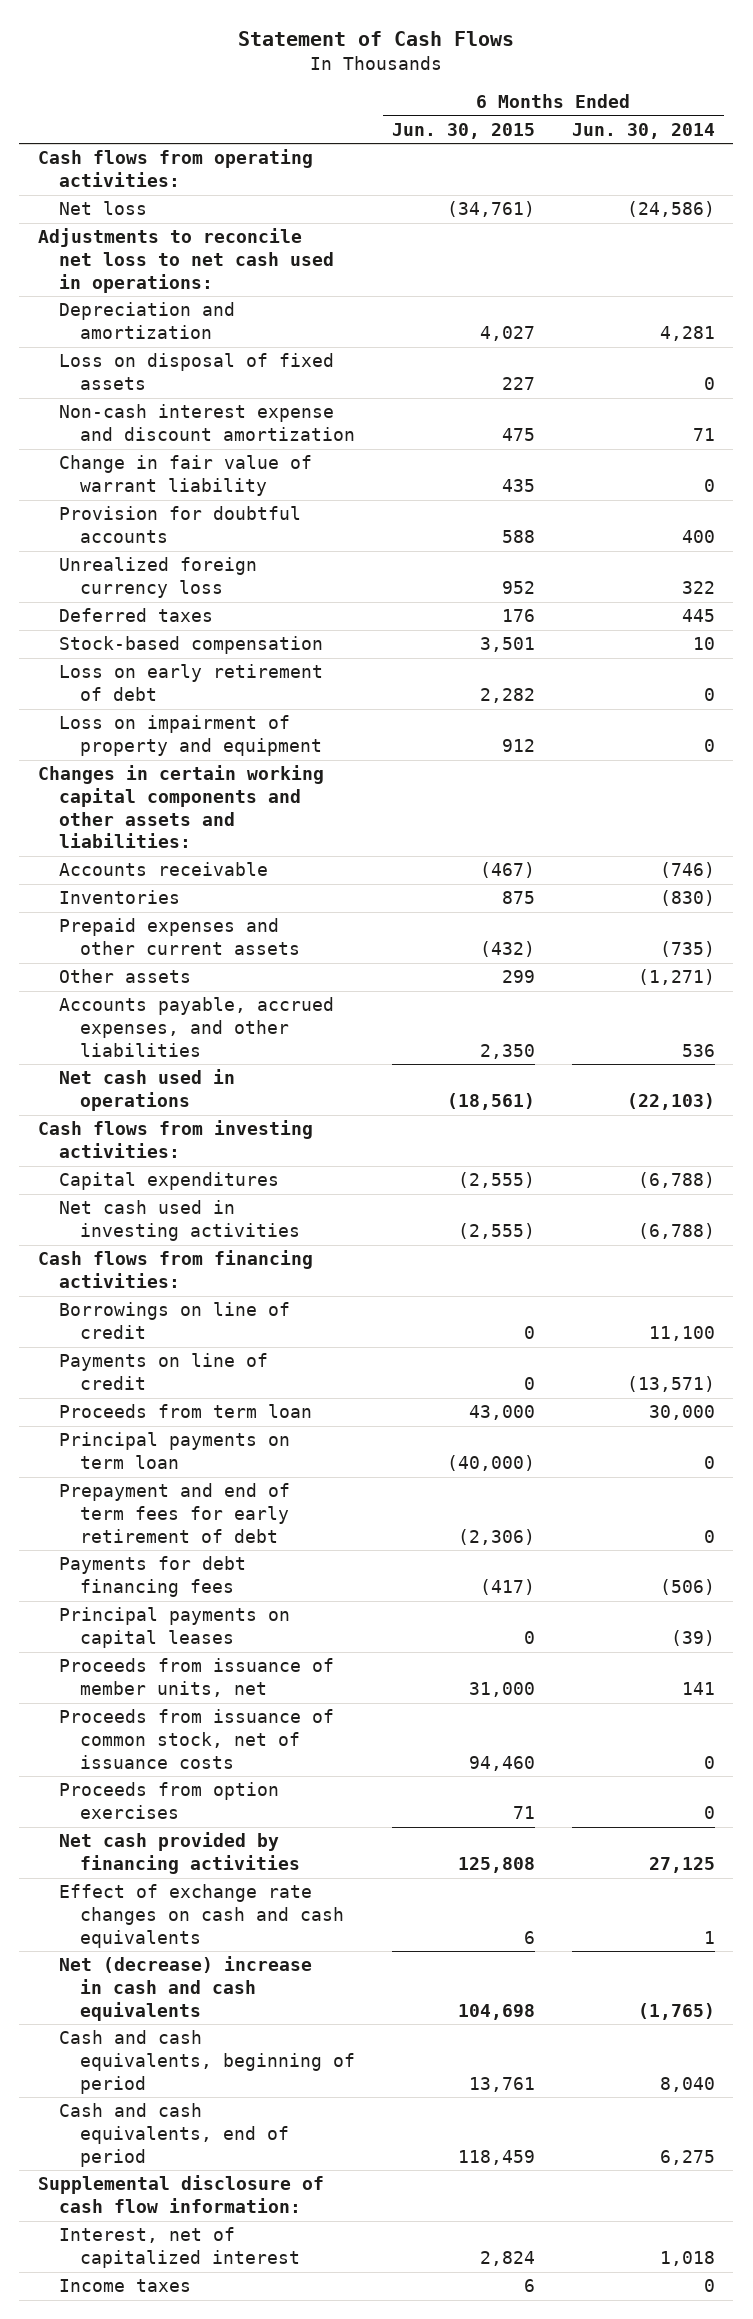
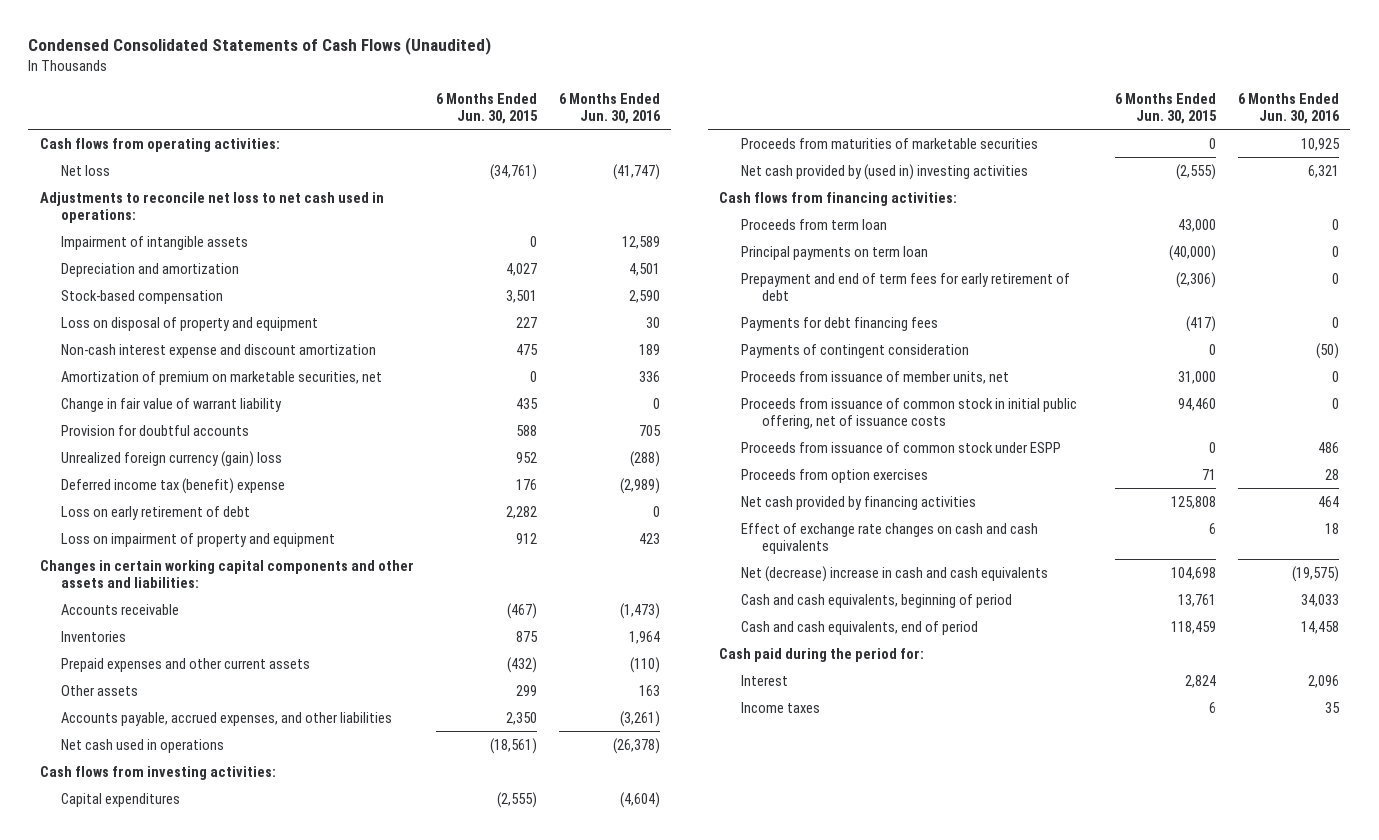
[238,31,515,47] Statement of Cash Flows -> [28,37,492,56] Condensed Consolidated Statements of Cash Flows (Unaudited)
[571,122,715,139] Jun. 30, 2014 -> none
none -> [558,93,661,125] 6 Months Ended Jun. 30, 2016
none -> [61,235,249,250] Impairment of intangible assets
[58,636,323,655] Stock-based compensation -> [61,289,224,304] Stock-based compensation
[58,353,334,390] Loss on disposal of fixed assets -> [61,316,319,331] Loss on disposal of property and equipment
none -> [61,370,383,385] Amortization of premium on marketable securities, net
[58,557,257,598] Unrealized foreign currency loss -> [61,450,283,467] Unrealized foreign currency (gain) loss
[58,608,213,623] Deferred taxes -> [61,477,286,494] Deferred income tax (benefit) expense
none -> [740,137,1038,149] Proceeds from maturities of marketable securities
[58,1200,301,1241] Net cash used in investing activities -> [740,163,1028,180] Net cash provided by (used in) investing activities
[58,1302,290,1339] Borrowings on line of credit -> none
[58,1353,268,1390] Payments on line of credit -> none
[58,1607,290,1648] Principal payments on capital leases -> none
none -> [740,343,969,358] Payments of contingent consideration
none -> [740,397,1077,429] Proceeds from issuance of common stock in initial public offering, net of issuance costs
[58,1709,334,1769] Proceeds from issuance of common stock, net of issuance costs -> [740,441,1061,453] Proceeds from issuance of common stock under ESPP
[468,1755,535,1771] 94,460 -> [1208,441,1216,453] 0
[37,2175,324,2213] Supplemental disclosure of cash flow information: -> [718,647,924,662] Cash paid during the period for:
[58,2227,301,2268] Interest, net of capitalized interest -> [740,674,788,686] Interest

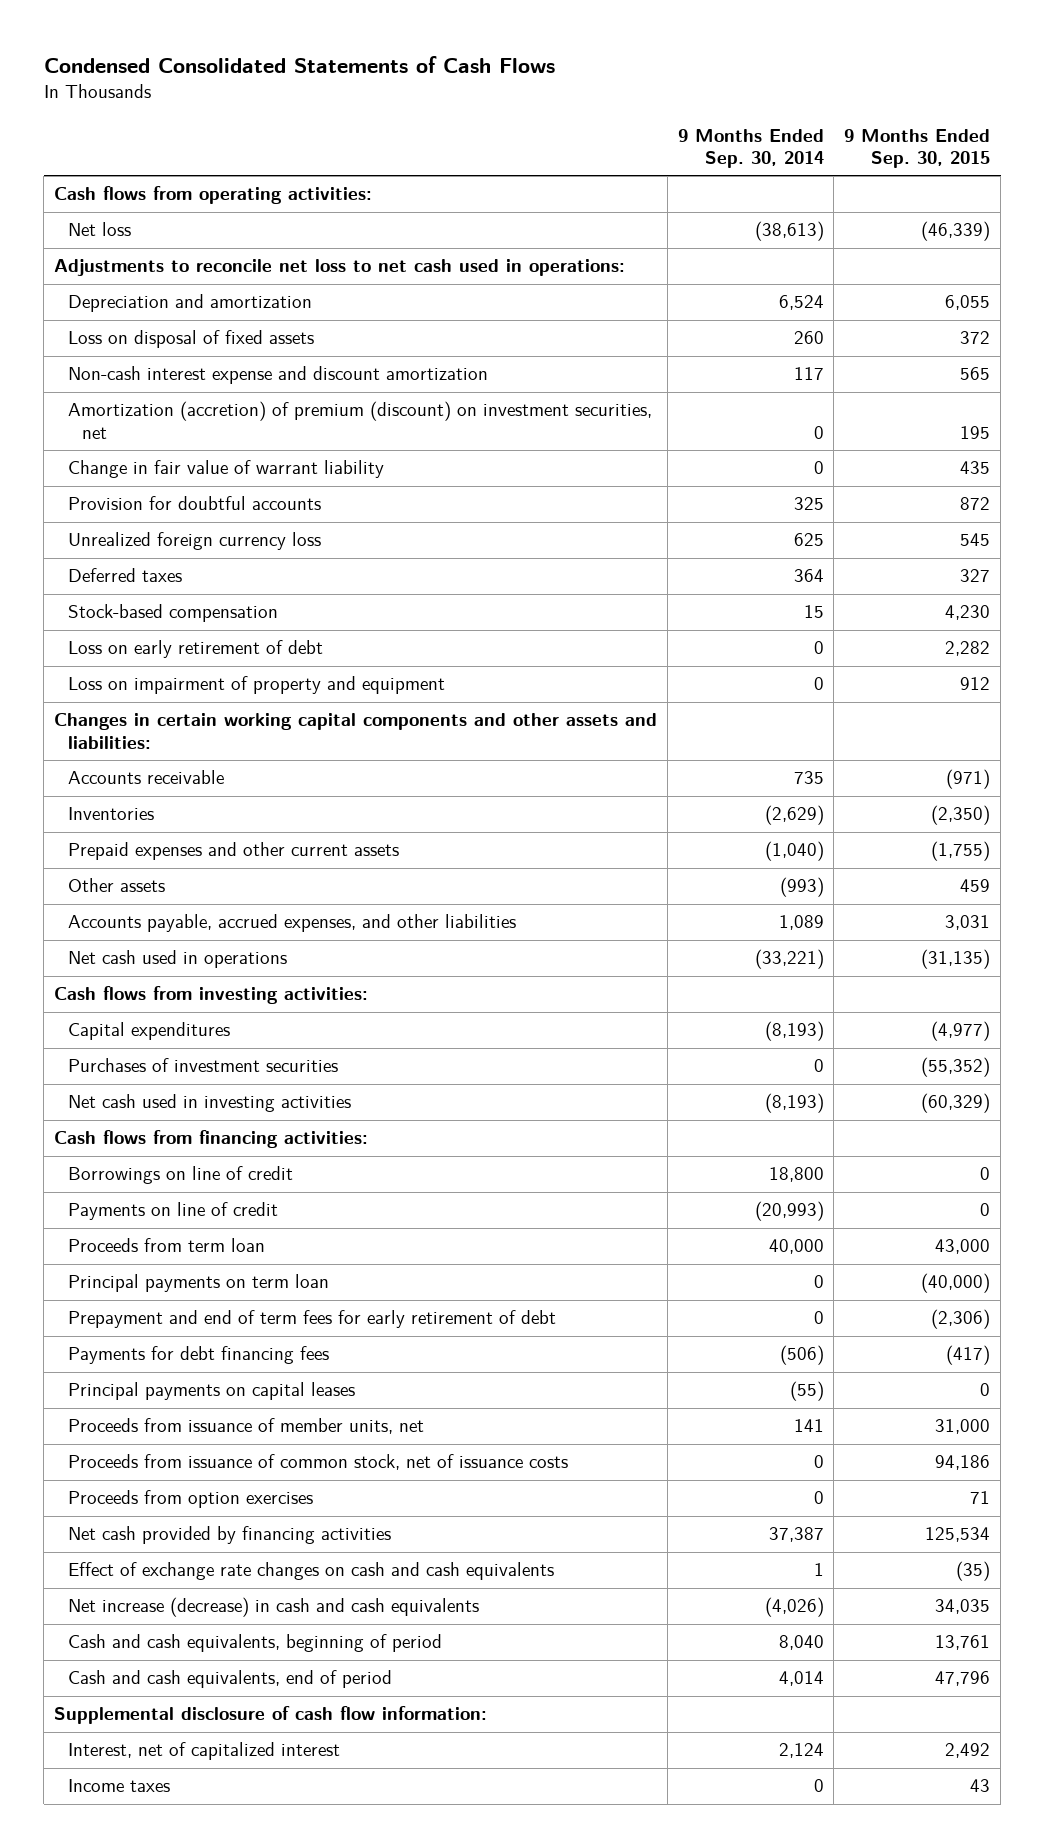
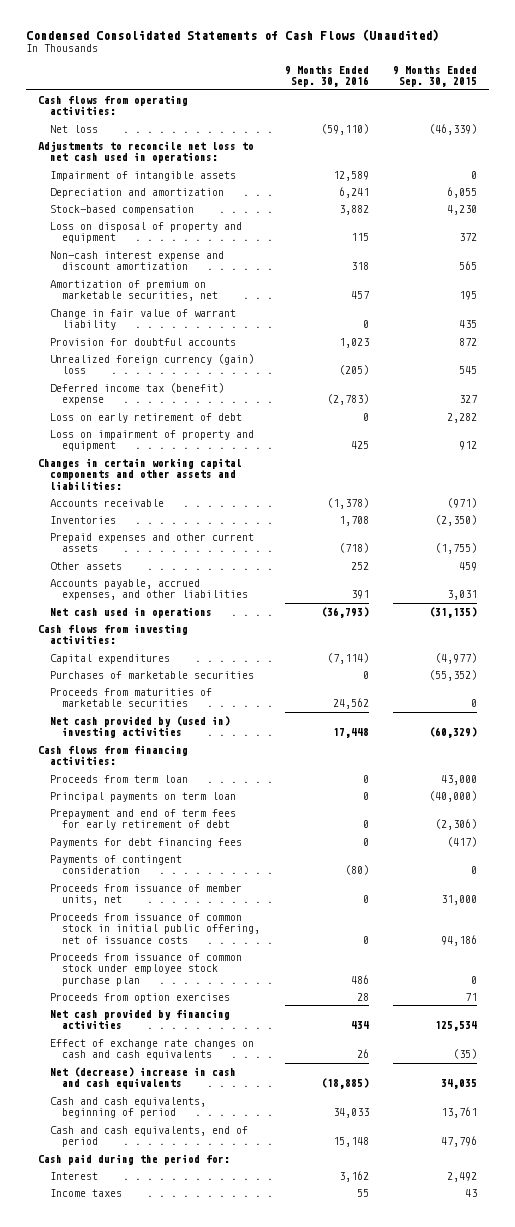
[43,56,555,74] Condensed Consolidated Statements of Cash Flows -> [25,28,439,41] Condensed Consolidated Statements of Cash Flows (Unaudited)
[677,128,824,168] 9 Months Ended Sep. 30, 2014 -> none
none -> [284,65,369,88] 9 Months Ended Sep. 30, 2016
none -> [50,170,237,181] Impairment of intangible assets
[68,604,279,623] Stock-based compensation -> [50,204,195,215] Stock-based compensation
[68,330,315,349] Loss on disposal of fixed assets -> [50,221,243,244] Loss on disposal of property and equipment
[68,401,653,439] Amortization (accretion) of premium (discount) on investment securities, net -> [50,279,219,302] Amortization of premium on marketable securities, net
[68,532,322,551] Unrealized foreign currency loss -> [50,353,255,375] Unrealized foreign currency (gain) loss
[68,568,183,583] Deferred taxes -> [50,382,225,406] Deferred income tax (benefit) expense
[68,1058,339,1073] Purchases of investment securities -> [50,670,255,679] Purchases of marketable securities
none -> [50,687,213,708] Proceeds from maturities of marketable securities
[68,1094,352,1113] Net cash used in investing activities -> [50,715,231,739] Net cash provided by (used in) investing activities
[68,1166,294,1185] Borrowings on line of credit -> none
[68,1202,279,1221] Payments on line of credit -> none
[68,1382,356,1401] Principal payments on capital leases -> none
none -> [50,854,183,875] Payments of contingent consideration
none -> [50,912,261,944] Proceeds from issuance of common stock in initial public offering, net of issuance costs
[68,1454,569,1471] Proceeds from issuance of common stock, net of issuance costs -> [50,952,243,986] Proceeds from issuance of common stock under employee stock purchase plan
[935,1455,991,1471] 94,186 -> [471,975,478,984] 0
[68,1597,480,1618] Net increase (decrease) in cash and cash equivalents -> [50,1066,237,1090] Net (decrease) increase in cash and cash equivalents
[54,1706,488,1725] Supplemental disclosure of cash flow information: -> [38,1153,231,1165] Cash paid during the period for:
[68,1742,341,1761] Interest, net of capitalized interest -> [50,1171,99,1180] Interest

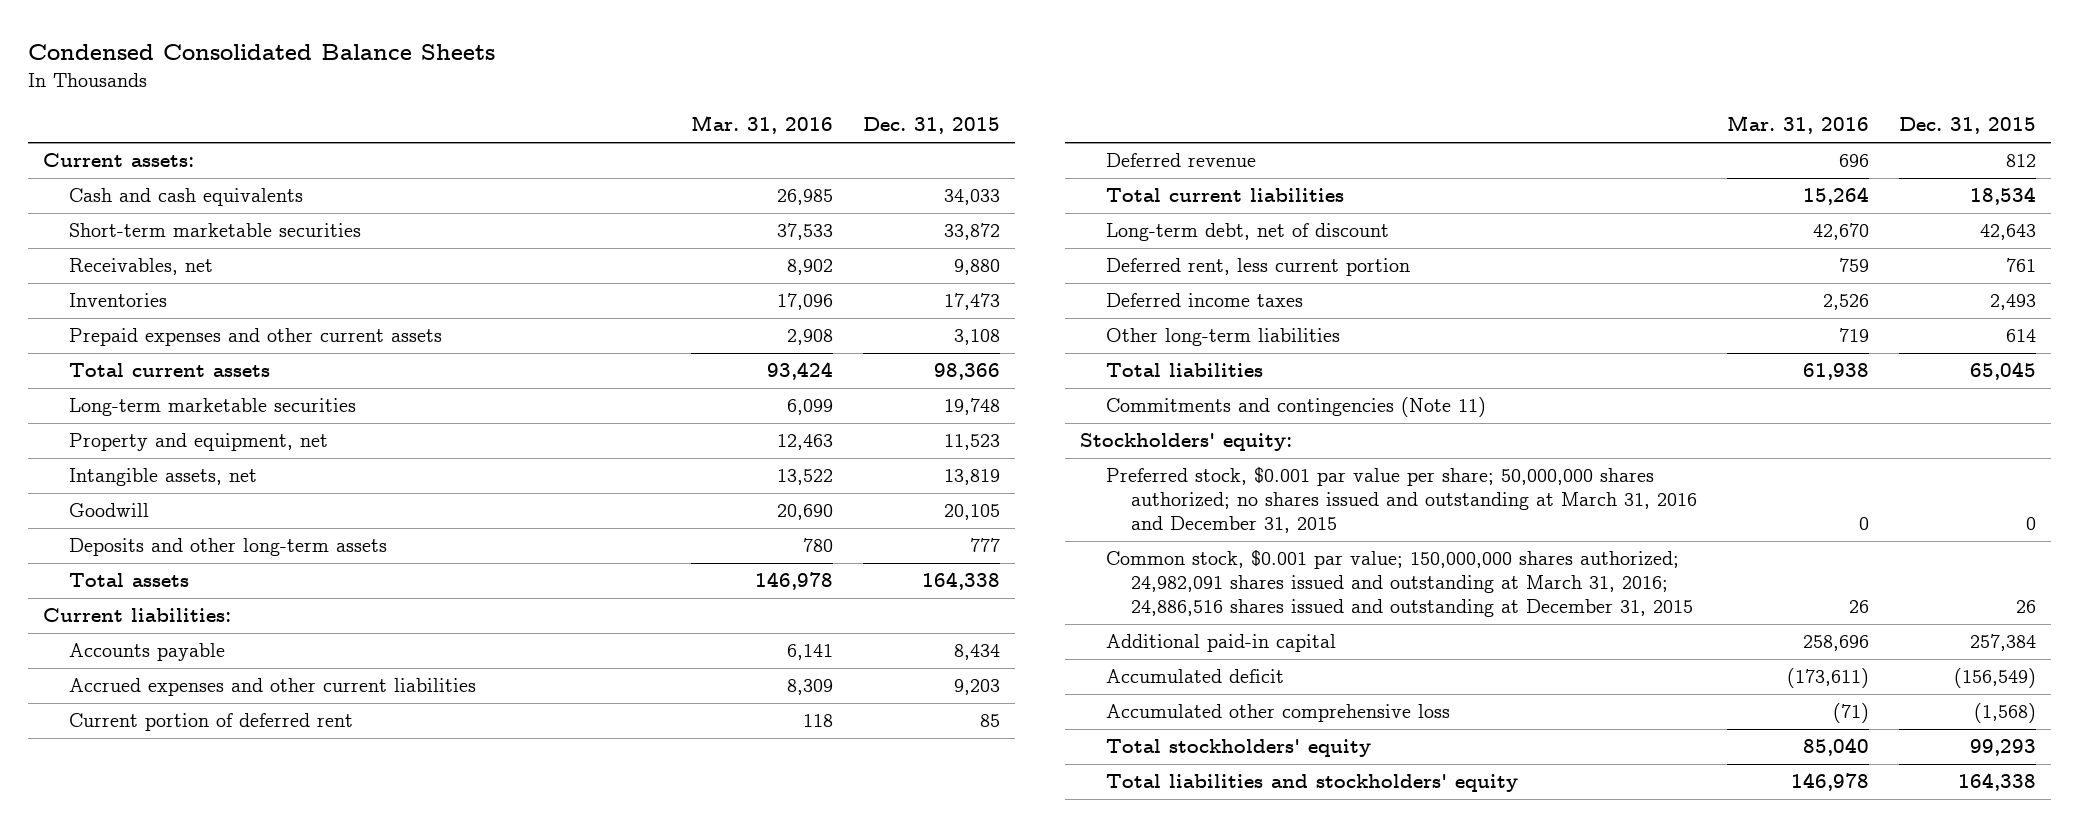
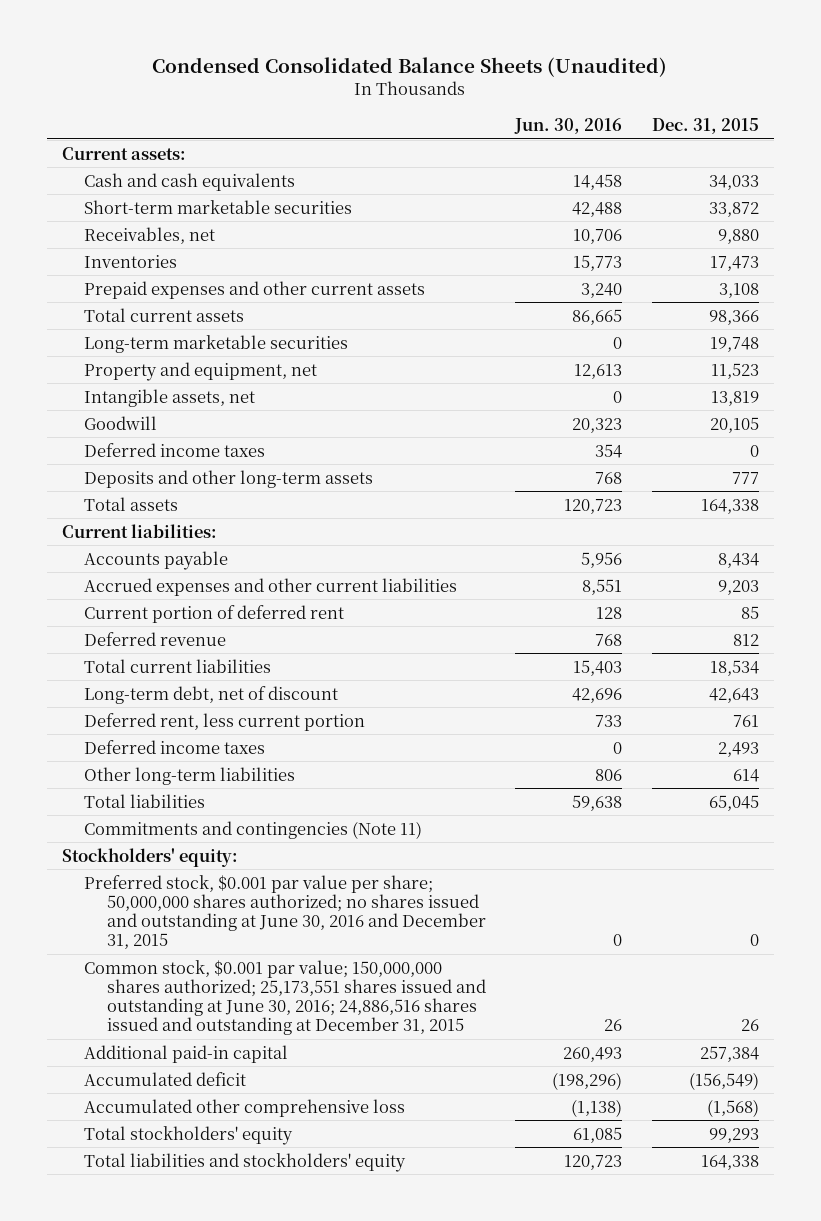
[28,43,496,60] Condensed Consolidated Balance Sheets -> [152,56,668,77] Condensed Consolidated Balance Sheets (Unaudited)
[690,115,833,135] Mar. 31, 2016 -> none
none -> [514,118,623,135] Jun. 30, 2016
none -> [84,442,266,457] Deferred income taxes
[1105,467,1698,533] Preferred stock, $0.001 par value per share; 50,000,000 shares authorized; no shares issued and outstanding at March 31, 2016 and December 31, 2015 -> [84,874,487,950] Preferred stock, $0.001 par value per share; 50,000,000 shares authorized; no shares issued and outstanding at June 30, 2016 and December 31, 2015
[1105,550,1694,617] Common stock, $0.001 par value; 150,000,000 shares authorized; 24,982,091 shares issued and outstanding at March 31, 2016; 24,886,516 shares issued and outstanding at December 31, 2015 -> [84,959,487,1036] Common stock, $0.001 par value; 150,000,000 shares authorized; 25,173,551 shares issued and outstanding at June 30, 2016; 24,886,516 shares issued and outstanding at December 31, 2015

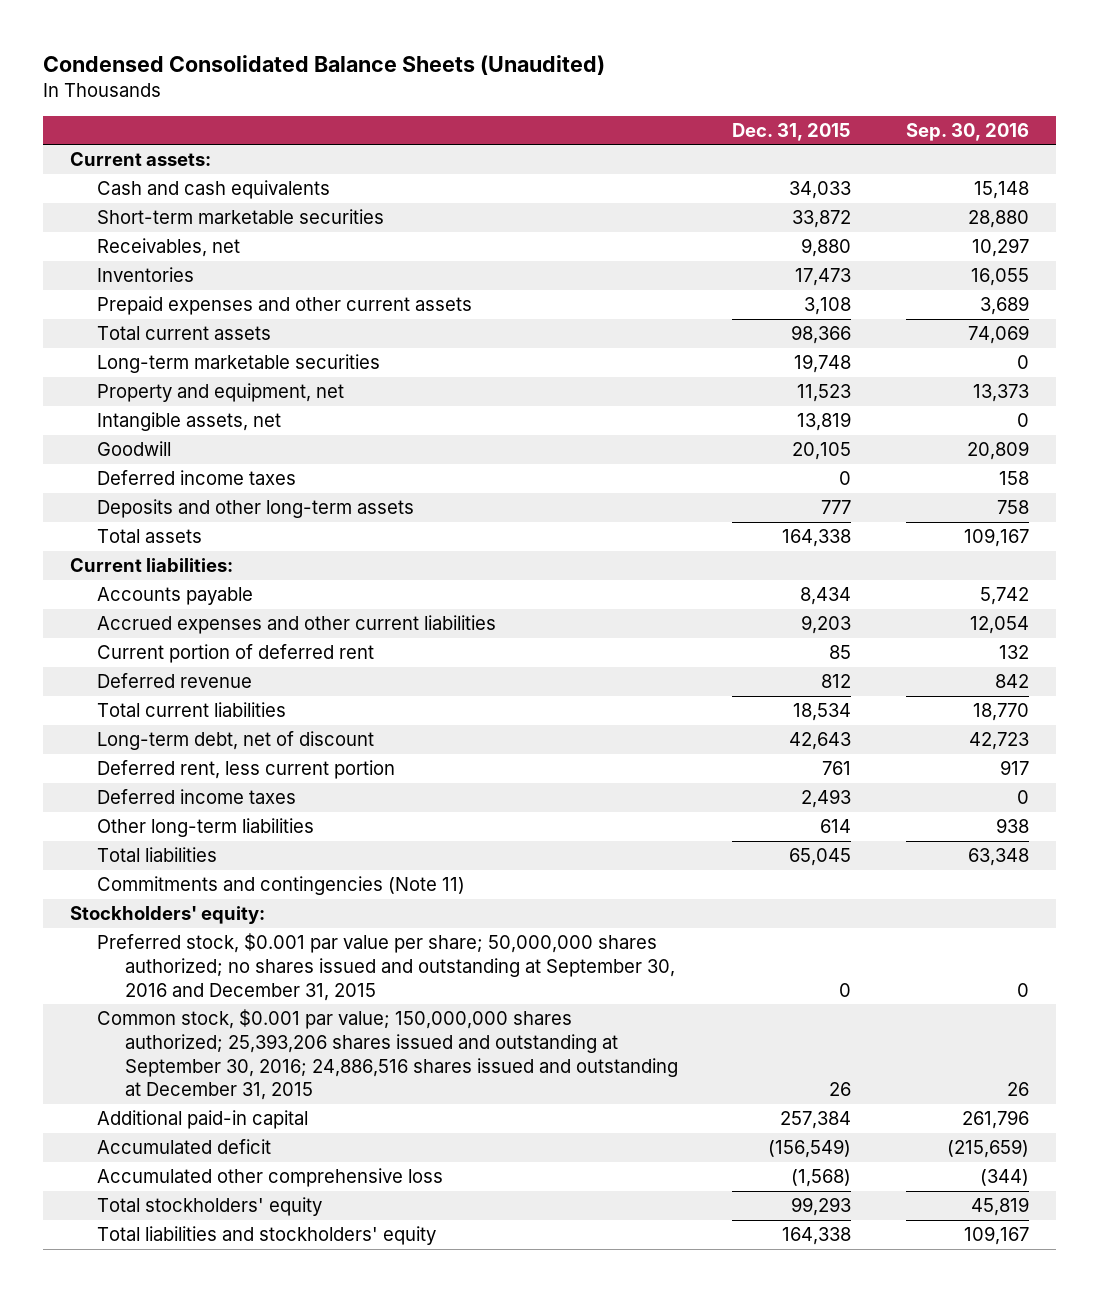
[514,118,623,135] Jun. 30, 2016 -> none
none -> [905,122,1029,141] Sep. 30, 2016
[84,874,487,950] Preferred stock, $0.001 par value per share; 50,000,000 shares authorized; no shares issued and outstanding at June 30, 2016 and December 31, 2015 -> [97,933,675,1001] Preferred stock, $0.001 par value per share; 50,000,000 shares authorized; no shares issued and outstanding at September 30, 2016 and December 31, 2015
[84,959,487,1036] Common stock, $0.001 par value; 150,000,000 shares authorized; 25,173,551 shares issued and outstanding at June 30, 2016; 24,886,516 shares issued and outstanding at December 31, 2015 -> [97,1009,678,1101] Common stock, $0.001 par value; 150,000,000 shares authorized; 25,393,206 shares issued and outstanding at September 30, 2016; 24,886,516 shares issued and outstanding at December 31, 2015

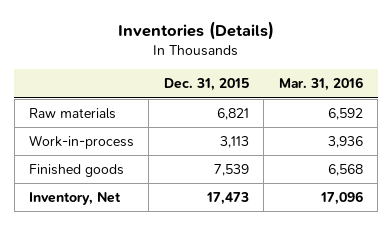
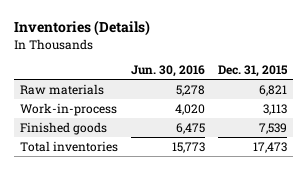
[278,77,363,92] Mar. 31, 2016 -> none
none -> [130,65,205,78] Jun. 30, 2016
[29,191,122,205] Inventory, Net -> [20,140,119,152] Total inventories

